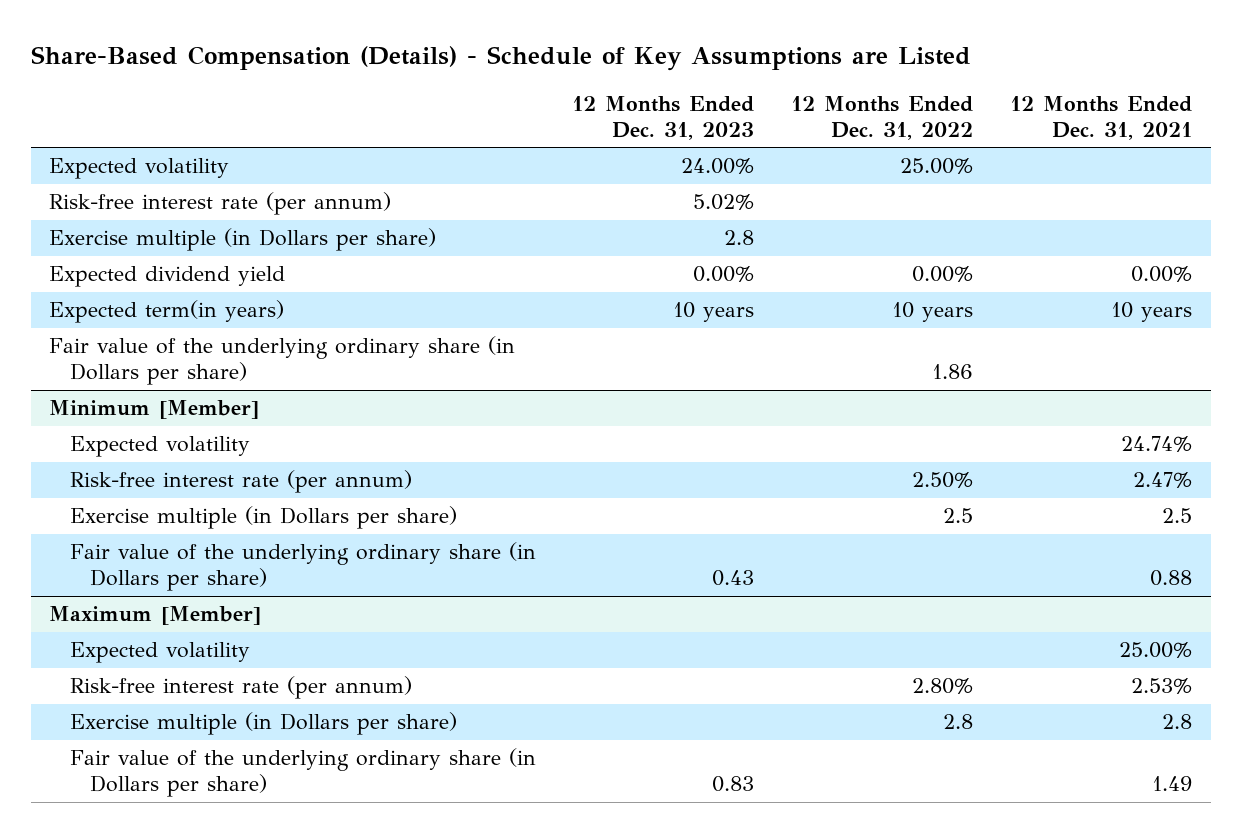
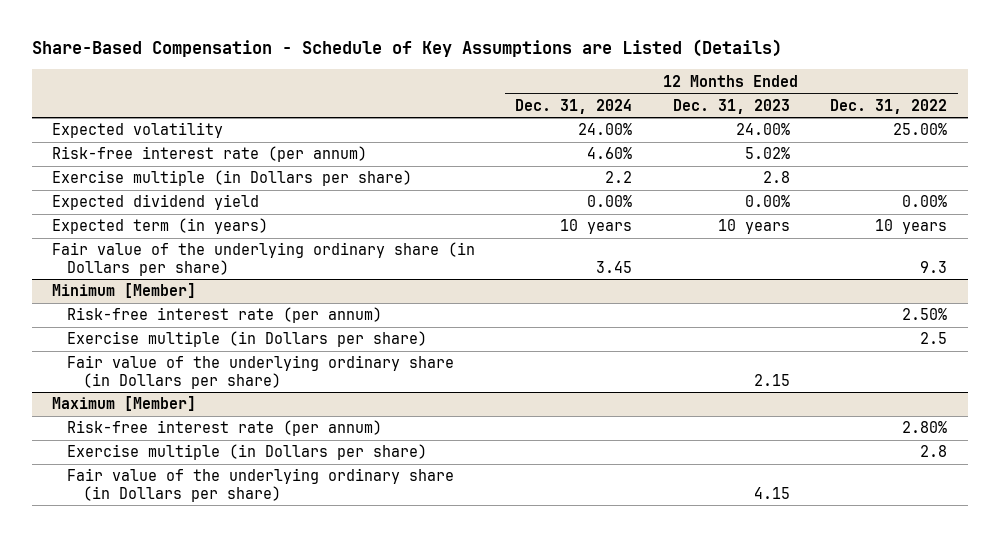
[30,46,971,72] Share-Based Compensation (Details) - Schedule of Key Assumptions are Listed -> [31,39,782,58] Share-Based Compensation - Schedule of Key Assumptions are Listed (Details)
[1010,96,1193,141] 12 Months Ended Dec. 31, 2021 -> none
none -> [515,98,633,114] Dec. 31, 2024
[48,300,284,324] Expected term(in years) -> [51,218,268,235] Expected term (in years)
[932,364,974,380] 1.86 -> [920,260,948,273] 9.3
[69,436,250,458] Expected volatility -> none
[712,570,755,587] 0.43 -> [753,373,790,386] 2.15
[69,642,250,664] Expected volatility -> none
[712,776,755,793] 0.83 -> [753,486,790,499] 4.15

